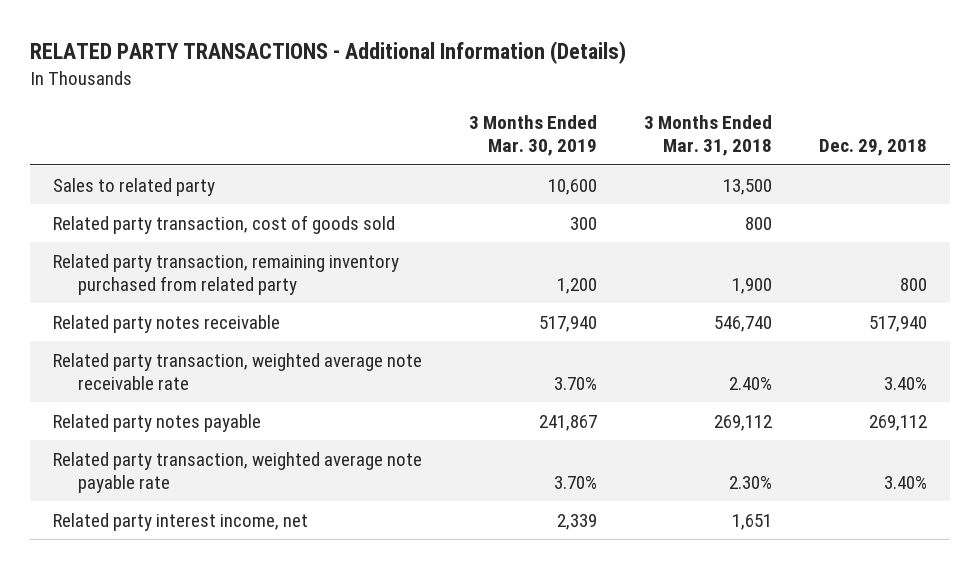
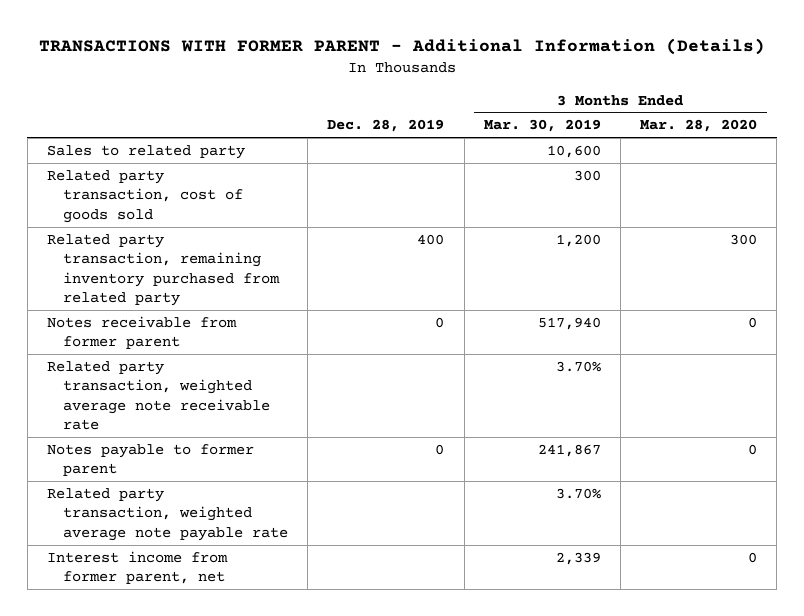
[29,41,626,65] RELATED PARTY TRANSACTIONS - Additional Information (Details) -> [39,38,766,56] TRANSACTIONS WITH FORMER PARENT - Additional Information (Details)
[643,115,772,157] 3 Months Ended Mar. 31, 2018 -> none
[818,139,927,157] Dec. 29, 2018 -> none
none -> [327,119,445,133] Dec. 28, 2019
none -> [640,119,758,133] Mar. 28, 2020
[53,314,281,333] Related party notes receivable -> [46,315,237,350] Notes receivable from former parent
[53,413,262,432] Related party notes payable -> [46,443,254,477] Notes payable to former parent
[53,512,309,531] Related party interest income, net -> [46,550,228,585] Interest income from former parent, net

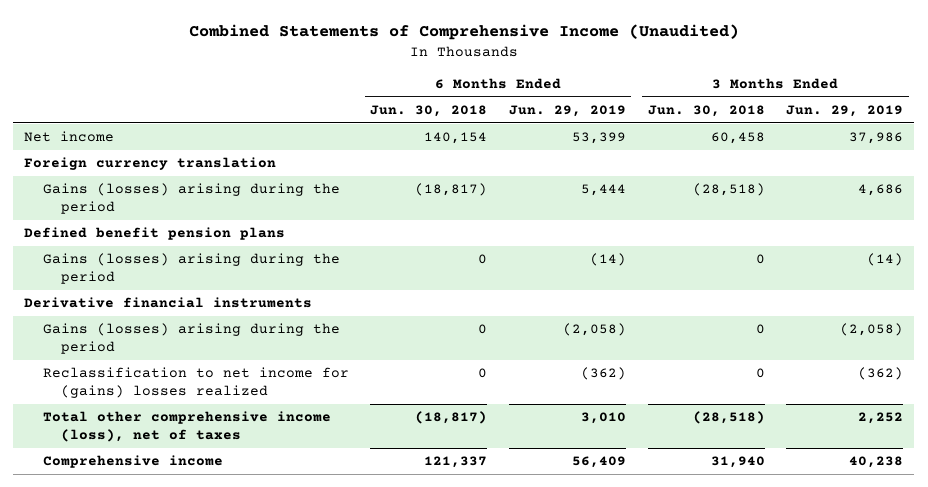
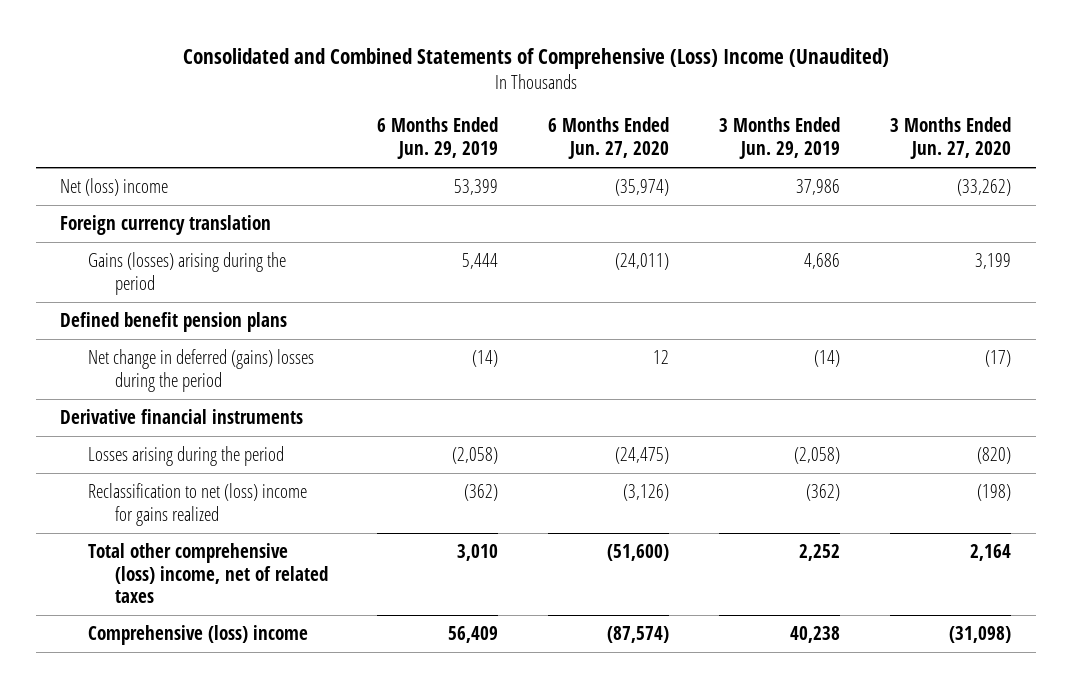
[188,24,739,41] Combined Statements of Comprehensive Income (Unaudited) -> [182,48,889,70] Consolidated and Combined Statements of Comprehensive (Loss) Income (Unaudited)
[370,105,488,118] Jun. 30, 2018 -> none
[647,105,765,118] Jun. 30, 2018 -> none
none -> [548,117,670,160] 6 Months Ended Jun. 27, 2020
none -> [889,117,1011,160] 3 Months Ended Jun. 27, 2020
[24,131,115,143] Net income -> [60,178,169,197] Net (loss) income
[42,253,340,284] Gains (losses) arising during the period -> [87,349,314,392] Net change in deferred (gains) losses during the period
[42,323,340,354] Gains (losses) arising during the period -> [87,446,284,467] Losses arising during the period
[42,367,349,398] Reclassification to net income for (gains) losses realized -> [87,483,307,526] Reclassification to net (loss) income for gains realized
[42,411,331,442] Total other comprehensive income (loss), net of taxes -> [87,543,328,604] Total other comprehensive (loss) income, net of related taxes
[42,455,223,469] Comprehensive income -> [87,625,308,646] Comprehensive (loss) income

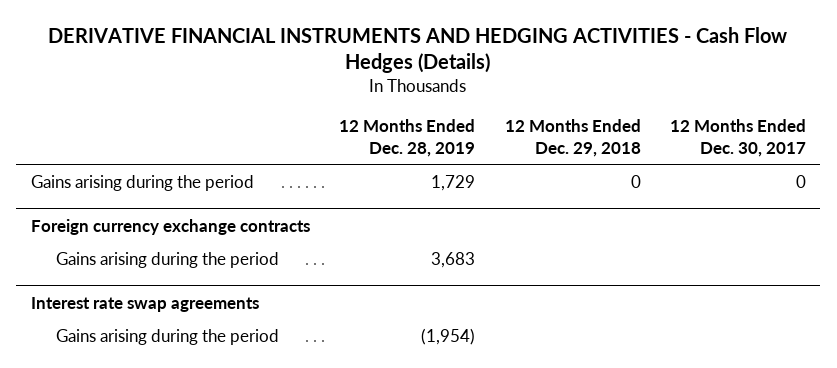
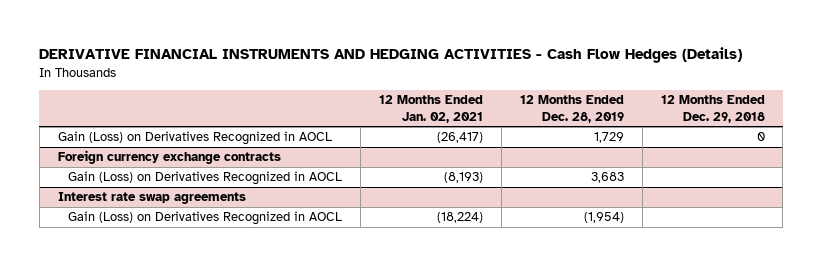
[669,118,806,157] 12 Months Ended Dec. 30, 2017 -> none
none -> [378,95,483,123] 12 Months Ended Jan. 02, 2021
[30,174,254,191] Gains arising during the period -> [57,131,332,146] Gain (Loss) on Derivatives Recognized in AOCL
[55,251,279,268] Gains arising during the period -> [67,171,342,186] Gain (Loss) on Derivatives Recognized in AOCL
[55,328,279,345] Gains arising during the period -> [67,211,342,226] Gain (Loss) on Derivatives Recognized in AOCL

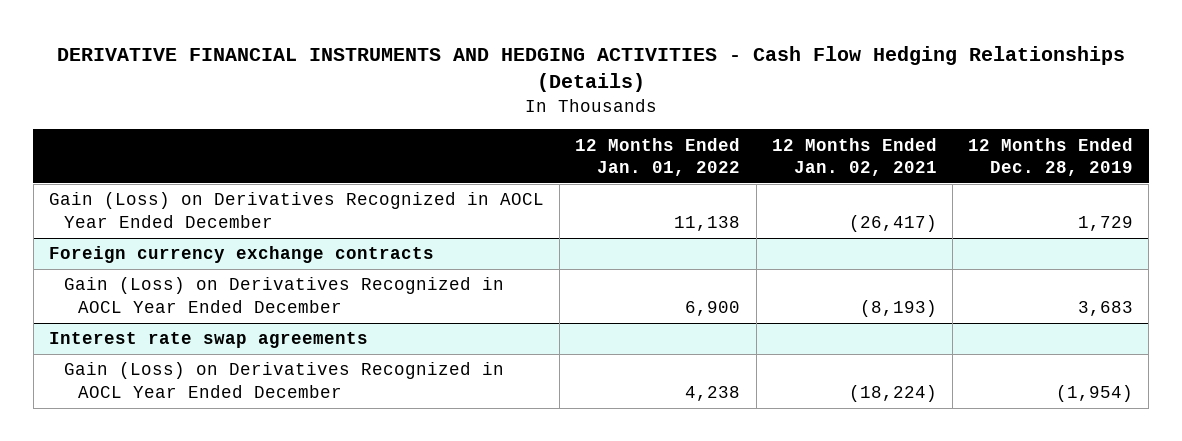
[39,47,743,64] DERIVATIVE FINANCIAL INSTRUMENTS AND HEDGING ACTIVITIES - Cash Flow Hedges (Details) -> [57,45,1126,92] DERIVATIVE FINANCIAL INSTRUMENTS AND HEDGING ACTIVITIES - Cash Flow Hedging Relationships (Details)
[660,95,765,123] 12 Months Ended Dec. 29, 2018 -> none
none -> [575,137,741,176] 12 Months Ended Jan. 01, 2022
[57,131,332,146] Gain (Loss) on Derivatives Recognized in AOCL -> [49,192,545,228] Gain (Loss) on Derivatives Recognized in AOCL Year Ended December
[67,171,342,186] Gain (Loss) on Derivatives Recognized in AOCL -> [63,277,504,313] Gain (Loss) on Derivatives Recognized in AOCL Year Ended December
[67,211,342,226] Gain (Loss) on Derivatives Recognized in AOCL -> [63,362,504,398] Gain (Loss) on Derivatives Recognized in AOCL Year Ended December

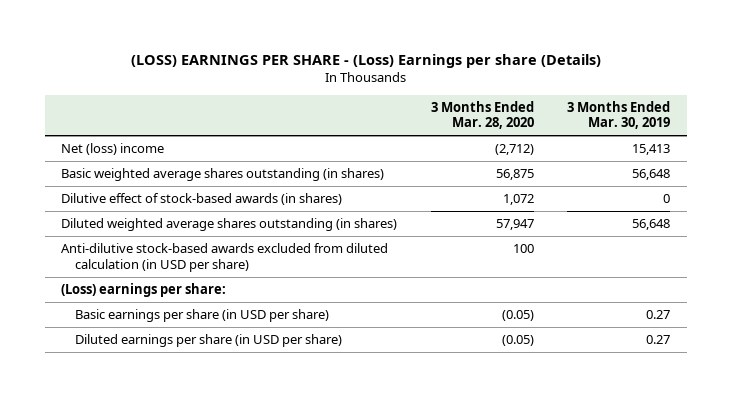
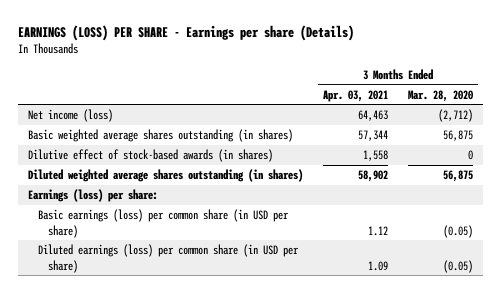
[130,53,601,68] (LOSS) EARNINGS PER SHARE - (Loss) Earnings per share (Details) -> [17,24,354,41] EARNINGS (LOSS) PER SHARE - Earnings per share (Details)
[567,100,671,130] 3 Months Ended Mar. 30, 2019 -> none
none -> [323,89,389,102] Apr. 03, 2021
[61,142,165,155] Net (loss) income -> [27,109,113,123] Net income (loss)
[61,242,389,272] Anti-dilutive stock-based awards excluded from diluted calculation (in USD per share) -> none
[502,193,534,205] 1,072 -> [468,150,474,161] 0
[495,218,534,230] 57,947 -> [443,170,474,183] 56,875
[61,282,227,297] (Loss) earnings per share: -> [27,189,158,203] Earnings (loss) per share:
[75,308,330,322] Basic earnings per share (in USD per share) -> [37,209,289,238] Basic earnings (loss) per common share (in USD per share)
[75,333,343,347] Diluted earnings per share (in USD per share) -> [37,244,299,273] Diluted earnings (loss) per common share (in USD per share)

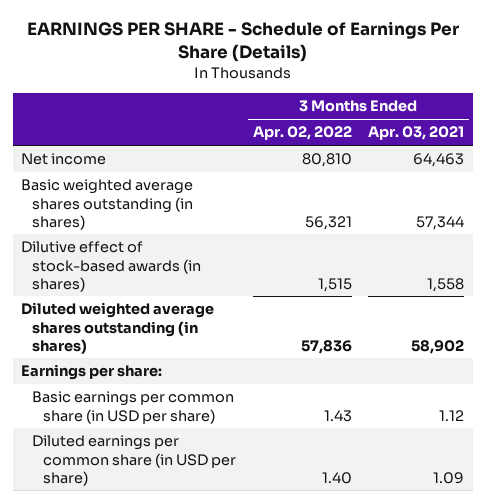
[17,24,354,41] EARNINGS (LOSS) PER SHARE - Earnings per share (Details) -> [26,21,459,63] EARNINGS PER SHARE - Schedule of Earnings Per Share (Details)
[408,89,474,102] Mar. 28, 2020 -> none
none -> [252,126,352,141] Apr. 02, 2022
[27,109,113,123] Net income (loss) -> [20,153,106,166] Net income
[27,189,158,203] Earnings (loss) per share: -> [20,364,162,381] Earnings per share:
[37,209,289,238] Basic earnings (loss) per common share (in USD per share) -> [31,391,234,424] Basic earnings per common share (in USD per share)
[37,244,299,273] Diluted earnings (loss) per common share (in USD per share) -> [31,435,236,486] Diluted earnings per common share (in USD per share)

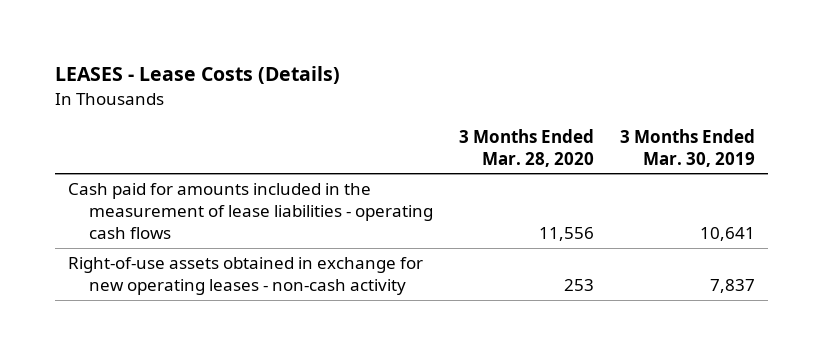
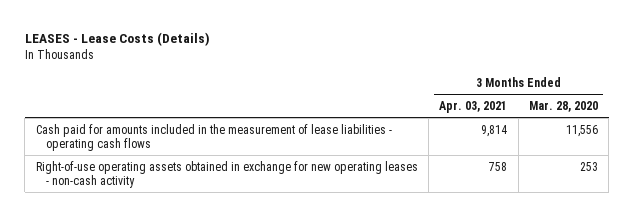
[620,128,756,167] 3 Months Ended Mar. 30, 2019 -> none
none -> [439,100,508,113] Apr. 03, 2021
[67,257,423,296] Right-of-use assets obtained in exchange for new operating leases - non-cash activity -> [35,160,418,189] Right-of-use operating assets obtained in exchange for new operating leases - non-cash activity

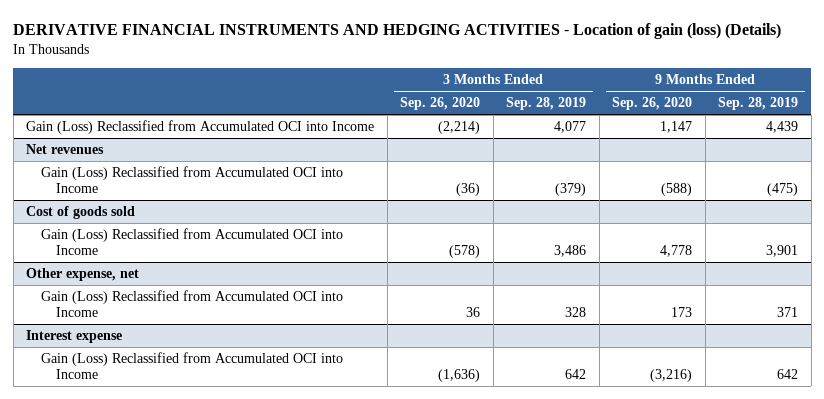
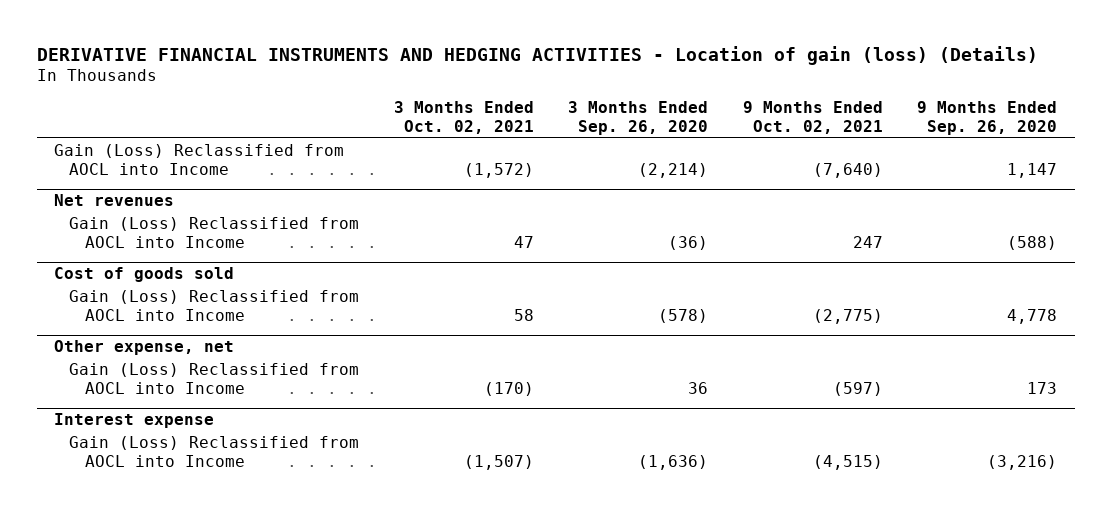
[506,97,587,111] Sep. 28, 2019 -> none
[718,97,799,111] Sep. 28, 2019 -> none
none -> [393,101,534,135] 3 Months Ended Oct. 02, 2021
none -> [742,101,883,135] 9 Months Ended Oct. 02, 2021
[26,120,375,135] Gain (Loss) Reclassified from Accumulated OCI into Income -> [54,143,345,175] Gain (Loss) Reclassified from AOCL into Income
[40,166,343,194] Gain (Loss) Reclassified from Accumulated OCI into Income -> [69,216,360,248] Gain (Loss) Reclassified from AOCL into Income
[40,228,343,256] Gain (Loss) Reclassified from Accumulated OCI into Income -> [69,289,360,321] Gain (Loss) Reclassified from AOCL into Income
[40,290,343,318] Gain (Loss) Reclassified from Accumulated OCI into Income -> [69,362,360,394] Gain (Loss) Reclassified from AOCL into Income
[40,352,343,380] Gain (Loss) Reclassified from Accumulated OCI into Income -> [69,435,360,467] Gain (Loss) Reclassified from AOCL into Income

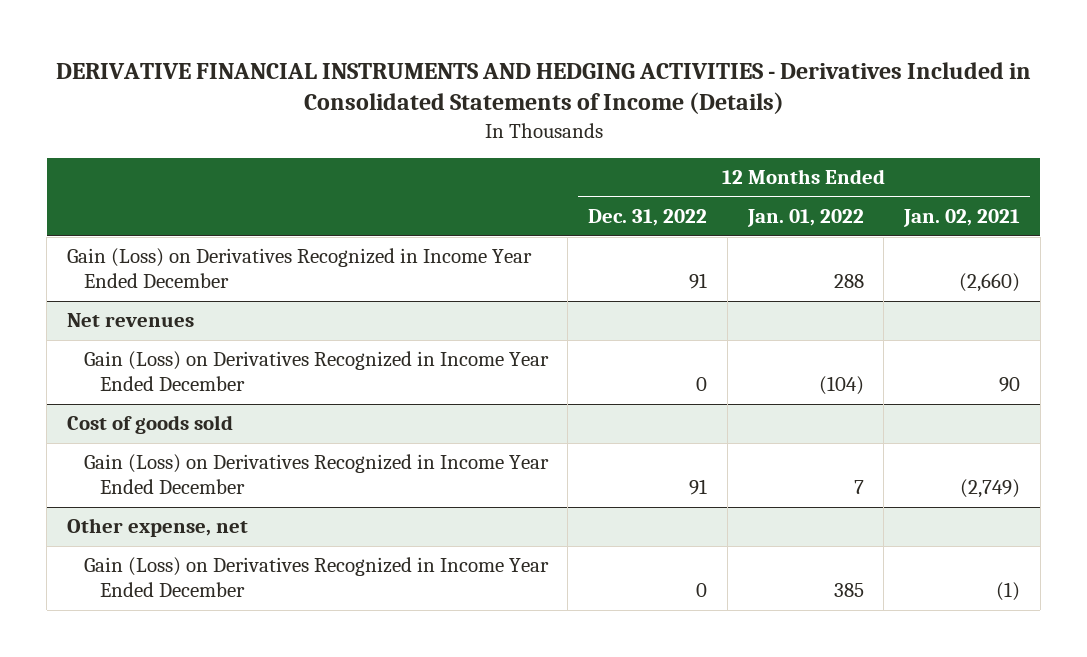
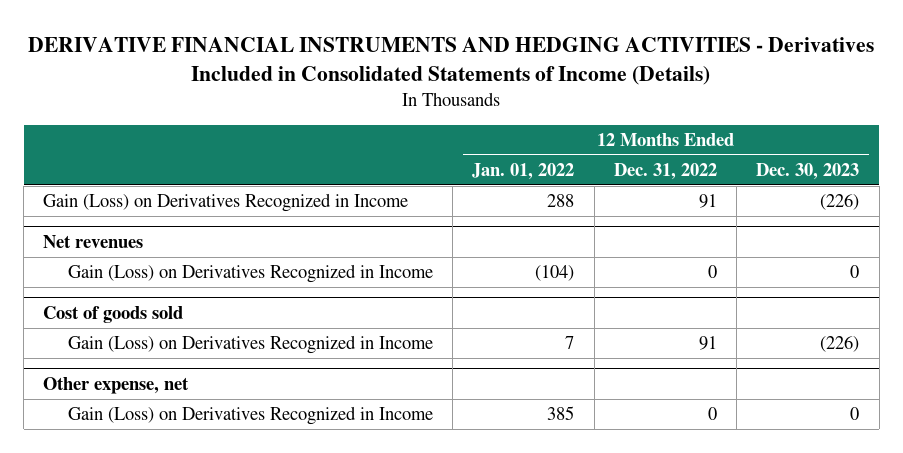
[903,209,1021,228] Jan. 02, 2021 -> none
none -> [756,162,860,180] Dec. 30, 2023
[67,248,533,289] Gain (Loss) on Derivatives Recognized in Income Year Ended December -> [43,193,409,213] Gain (Loss) on Derivatives Recognized in Income
[83,351,549,392] Gain (Loss) on Derivatives Recognized in Income Year Ended December -> [67,264,433,284] Gain (Loss) on Derivatives Recognized in Income
[83,454,549,495] Gain (Loss) on Derivatives Recognized in Income Year Ended December -> [67,335,433,355] Gain (Loss) on Derivatives Recognized in Income
[83,557,549,598] Gain (Loss) on Derivatives Recognized in Income Year Ended December -> [67,406,433,426] Gain (Loss) on Derivatives Recognized in Income

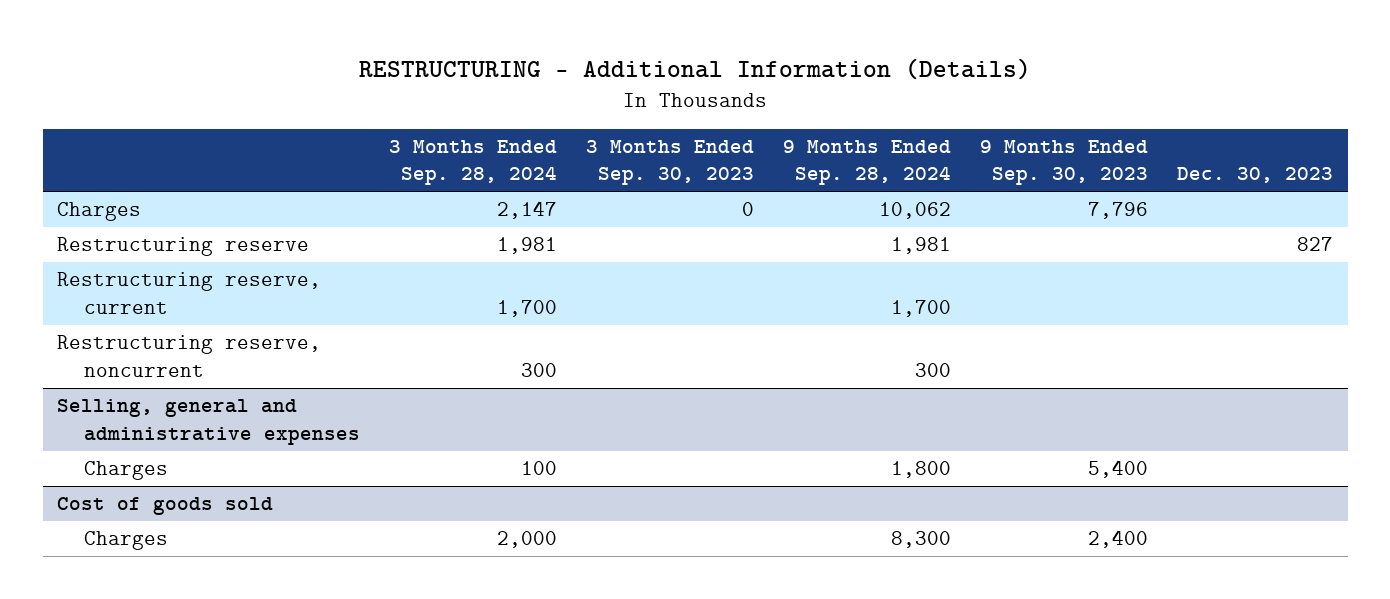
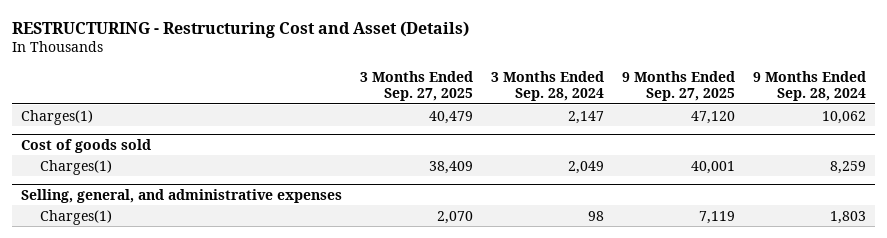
[359,57,1032,80] RESTRUCTURING - Additional Information (Details) -> [12,20,470,38] RESTRUCTURING - Restructuring Cost and Asset (Details)
[586,139,755,186] 3 Months Ended Sep. 30, 2023 -> none
[980,139,1149,186] 9 Months Ended Sep. 30, 2023 -> none
[1177,167,1334,184] Dec. 30, 2023 -> none
none -> [360,70,474,102] 3 Months Ended Sep. 27, 2025
none -> [622,70,736,102] 9 Months Ended Sep. 27, 2025
[57,237,310,257] Restructuring reserve -> none
[57,272,322,314] Restructuring reserve, current -> none
[57,335,322,377] Restructuring reserve, noncurrent -> none
[57,399,361,445] Selling, general and administrative expenses -> none
[84,461,169,481] Charges -> none
[57,202,142,222] Charges -> [21,109,94,125] Charges(1)
[84,531,169,551] Charges -> [40,159,113,175] Charges(1)
[497,531,558,549] 2,000 -> [568,160,605,174] 2,049
[891,531,952,549] 8,300 -> [829,160,866,174] 8,259
none -> [21,188,343,203] Selling, general, and administrative expenses
none -> [40,209,113,225] Charges(1)

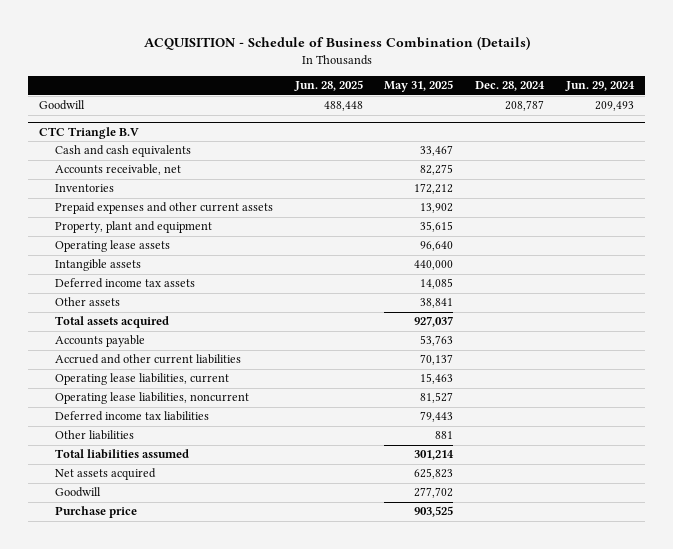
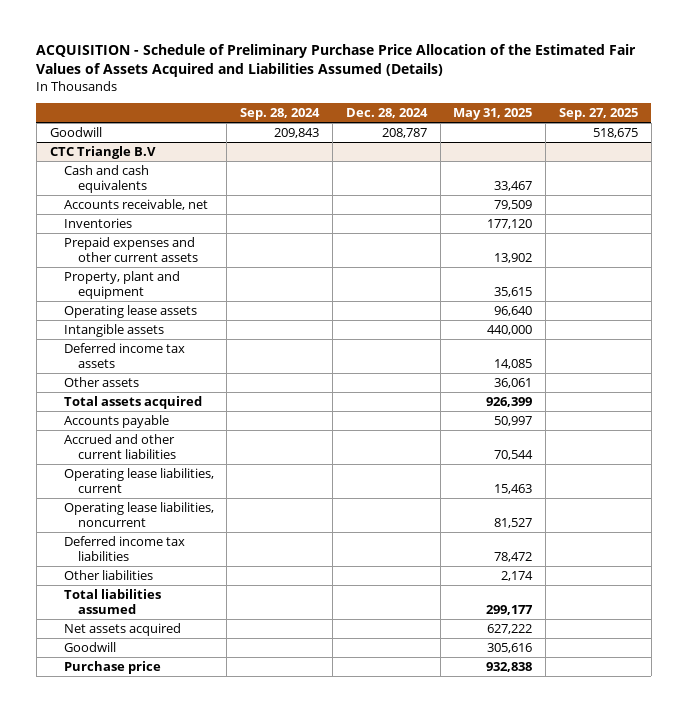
[143,35,530,50] ACQUISITION - Schedule of Business Combination (Details) -> [36,44,637,78] ACQUISITION - Schedule of Preliminary Purchase Price Allocation of the Estimated Fair Values of Assets Acquired and Liabilities Assumed (Details)
[293,80,363,92] Jun. 28, 2025 -> none
[565,81,636,92] Jun. 29, 2024 -> none
none -> [240,108,321,121] Sep. 28, 2024
none -> [558,108,638,121] Sep. 27, 2025
[420,164,454,176] 82,275 -> [494,199,533,210] 79,509
[414,183,454,195] 172,212 -> [487,218,533,229] 177,120
[420,298,454,309] 38,841 -> [494,377,533,388] 36,061
[414,316,454,328] 927,037 -> [486,396,533,407] 926,399
[420,335,454,347] 53,763 -> [494,415,533,426] 50,997
[420,354,454,366] 70,137 -> [494,449,534,460] 70,544
[420,411,454,423] 79,443 -> [494,551,533,562] 78,472
[435,431,454,440] 881 -> [501,570,534,581] 2,174
[414,450,455,461] 301,214 -> [486,604,534,615] 299,177
[414,468,454,480] 625,823 -> [487,623,533,634] 627,222
[414,487,454,499] 277,702 -> [487,642,533,653] 305,616
[414,506,454,518] 903,525 -> [486,661,533,672] 932,838

